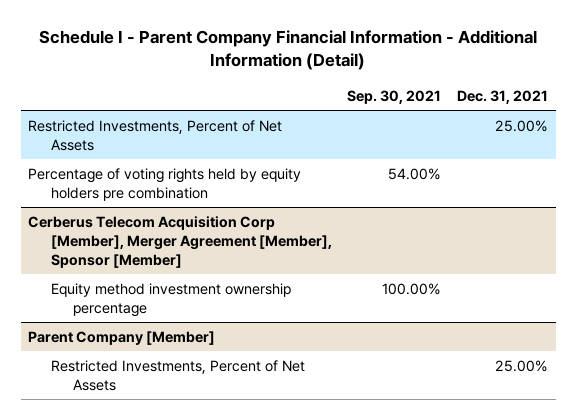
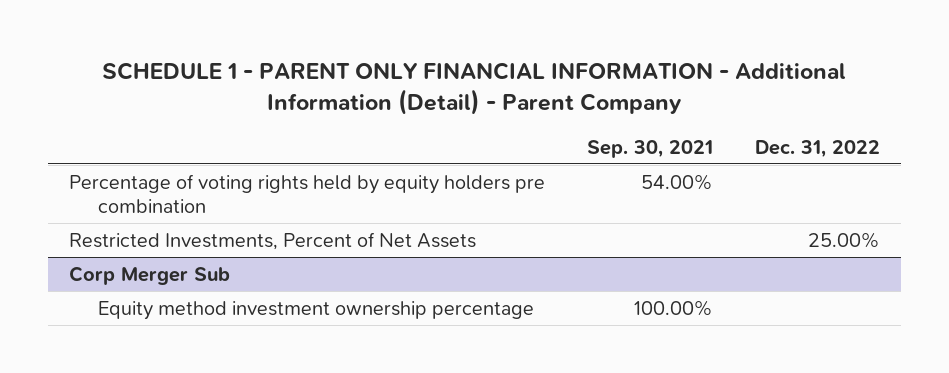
[39,30,538,71] Schedule I - Parent Company Financial Information - Additional Information (Detail) -> [102,62,847,116] SCHEDULE 1 - PARENT ONLY FINANCIAL INFORMATION - Additional Information (Detail) - Parent Company
[457,89,549,104] Dec. 31, 2021 -> none
none -> [754,139,880,158] Dec. 31, 2022
[28,215,332,268] Cerberus Telecom Acquisition Corp [Member], Merger Agreement [Member], Sponsor [Member] -> none
[50,282,291,317] Equity method investment ownership percentage -> none
[50,359,305,391] Restricted Investments, Percent of Net Assets -> none
[28,119,283,151] Restricted Investments, Percent of Net Assets -> [68,231,476,250] Restricted Investments, Percent of Net Assets
[28,330,216,345] Parent Company [Member] -> [68,265,230,285] Corp Merger Sub
none -> [97,300,534,320] Equity method investment ownership percentage

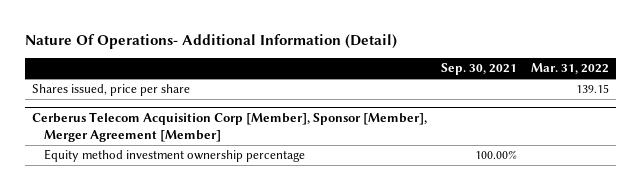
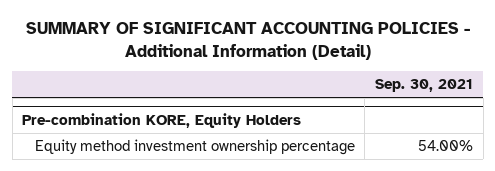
[24,33,397,49] Nature Of Operations- Additional Information (Detail) -> [25,22,470,60] SUMMARY OF SIGNIFICANT ACCOUNTING POLICIES - Additional Information (Detail)
[530,63,609,75] Mar. 31, 2022 -> none
[31,84,190,97] Shares issued, price per share -> none
[31,111,427,142] Cerberus Telecom Acquisition Corp [Member], Sponsor [Member], Merger Agreement [Member] -> none
[43,149,305,163] Equity method investment ownership percentage -> none
none -> [22,112,302,128] Pre-combination KORE, Equity Holders
none -> [34,138,355,155] Equity method investment ownership percentage

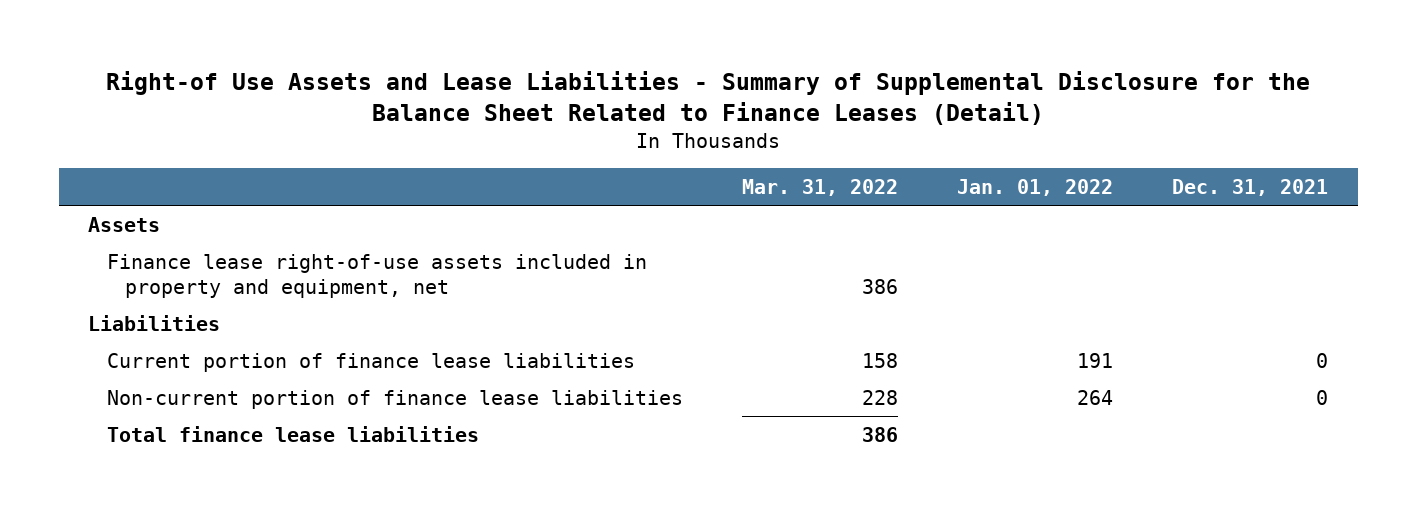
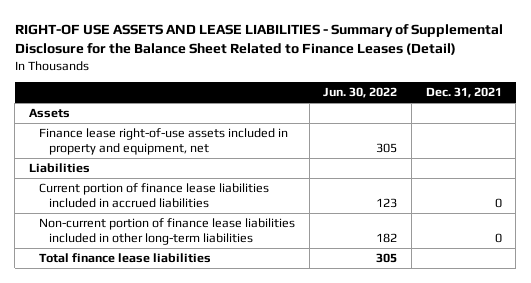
[106,70,1311,125] Right-of Use Assets and Lease Liabilities - Summary of Supplemental Disclosure for the Balance Sheet Related to Finance Leases (Detail) -> [14,23,503,55] RIGHT-OF USE ASSETS AND LEASE LIABILITIES - Summary of Supplemental Disclosure for the Balance Sheet Related to Finance Leases (Detail)
[741,178,898,196] Mar. 31, 2022 -> none
[957,178,1114,196] Jan. 01, 2022 -> none
none -> [323,86,398,98] Jun. 30, 2022
[106,353,635,373] Current portion of finance lease liabilities -> [38,183,269,208] Current portion of finance lease liabilities included in accrued liabilities
[106,390,683,410] Non-current portion of finance lease liabilities -> [38,218,295,245] Non-current portion of finance lease liabilities included in other long-term liabilities

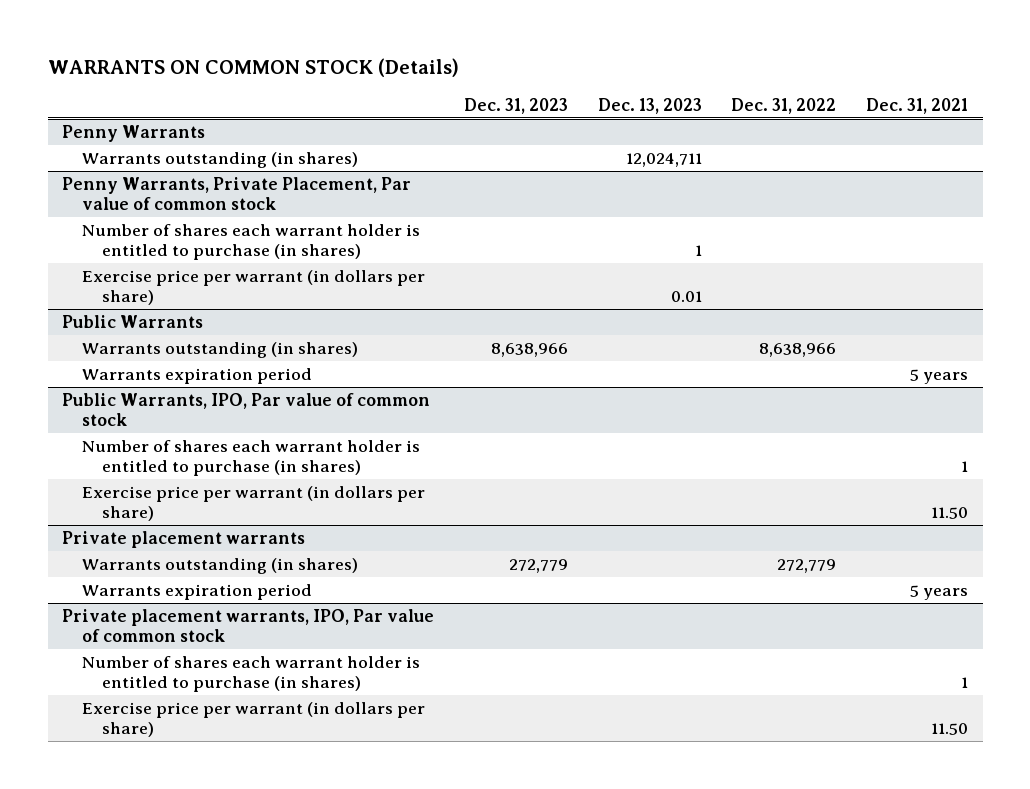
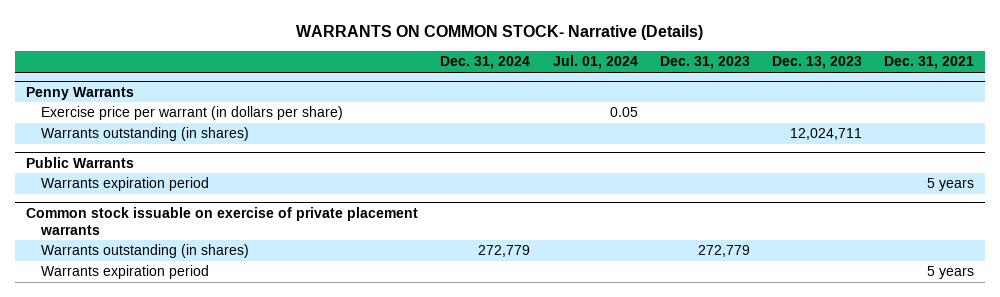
[47,58,459,78] WARRANTS ON COMMON STOCK (Details) -> [296,25,704,41] WARRANTS ON COMMON STOCK- Narrative (Details)
[731,97,837,114] Dec. 31, 2022 -> none
none -> [440,56,531,70] Dec. 31, 2024
none -> [552,55,638,70] Jul. 01, 2024
none -> [41,106,344,121] Exercise price per warrant (in dollars per share)
[62,176,412,210] Penny Warrants, Private Placement, Par value of common stock -> none
[82,223,421,260] Number of shares each warrant holder is entitled to purchase (in shares) -> none
[82,269,426,305] Exercise price per warrant (in dollars per share) -> none
[82,341,359,358] Warrants outstanding (in shares) -> none
[62,392,431,426] Public Warrants, IPO, Par value of common stock -> none
[82,439,421,476] Number of shares each warrant holder is entitled to purchase (in shares) -> none
[82,485,426,521] Exercise price per warrant (in dollars per share) -> none
[62,530,306,548] Private placement warrants -> [26,206,419,235] Common stock issuable on exercise of private placement warrants
[62,608,435,642] Private placement warrants, IPO, Par value of common stock -> none
[82,655,421,692] Number of shares each warrant holder is entitled to purchase (in shares) -> none
[82,701,426,737] Exercise price per warrant (in dollars per share) -> none

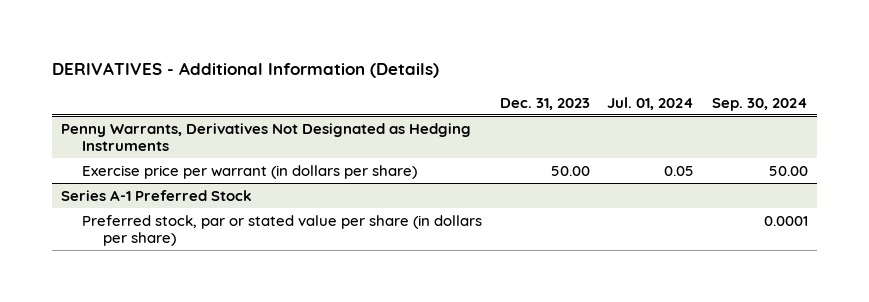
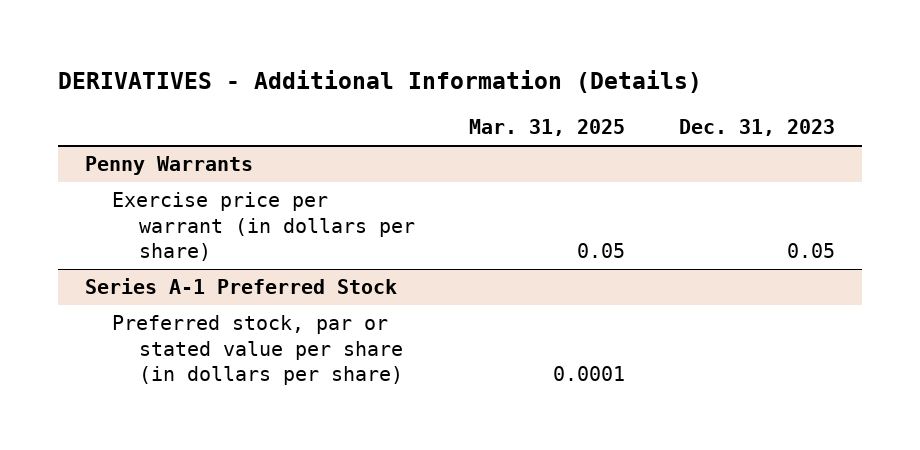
[607,96,695,110] Jul. 01, 2024 -> none
[712,97,809,111] Sep. 30, 2024 -> none
none -> [469,119,626,137] Mar. 31, 2025
[60,122,471,152] Penny Warrants, Derivatives Not Designated as Hedging Instruments -> [85,156,254,176] Penny Warrants
[550,165,590,176] 50.00 -> [786,243,835,259] 0.05

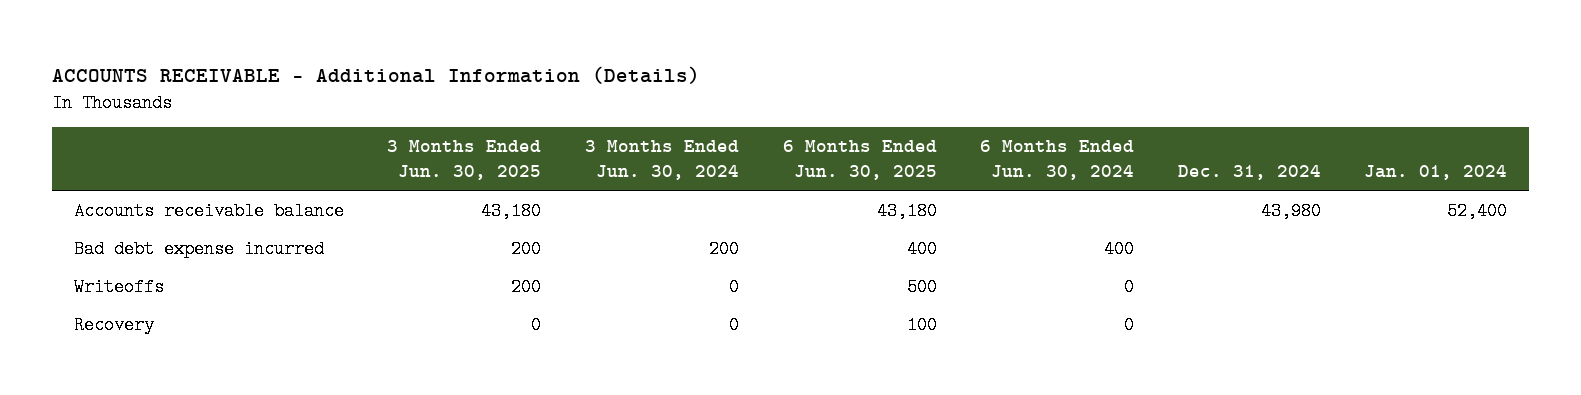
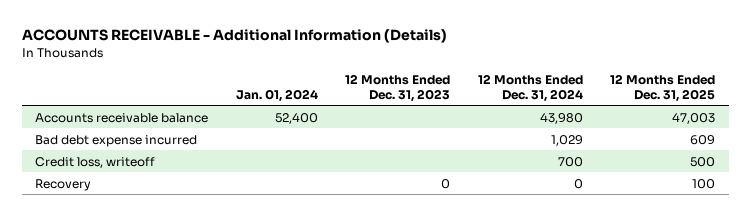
[387,140,542,181] 3 Months Ended Jun. 30, 2025 -> none
[584,140,739,181] 3 Months Ended Jun. 30, 2024 -> none
[782,140,937,181] 6 Months Ended Jun. 30, 2025 -> none
[980,140,1135,181] 6 Months Ended Jun. 30, 2024 -> none
[1177,165,1321,181] Dec. 31, 2024 -> none
none -> [345,74,451,102] 12 Months Ended Dec. 31, 2023
none -> [477,74,583,102] 12 Months Ended Dec. 31, 2024
none -> [610,74,716,102] 12 Months Ended Dec. 31, 2025
[73,277,164,296] Writeoffs -> [35,156,156,168] Credit loss, writeoff

